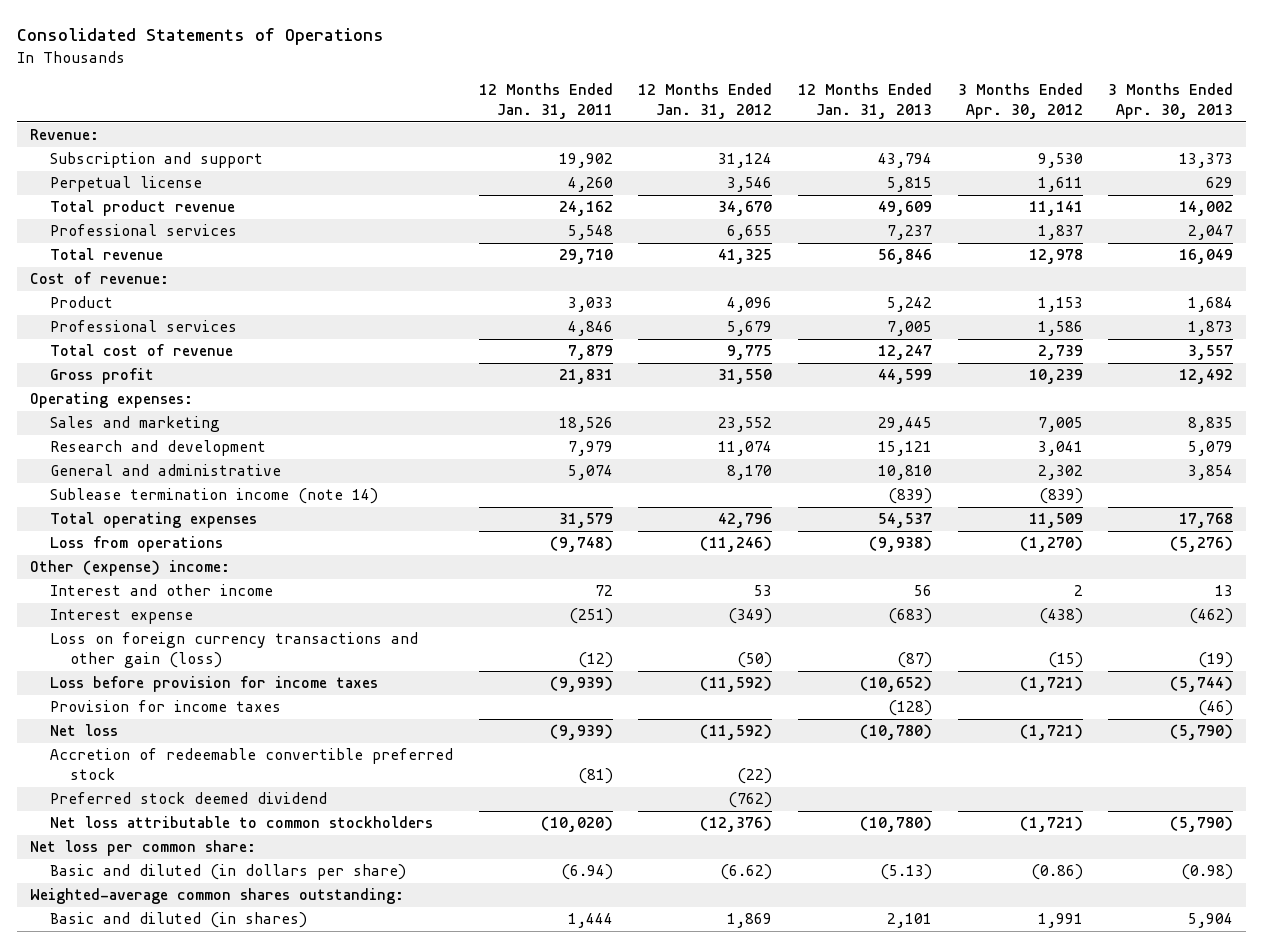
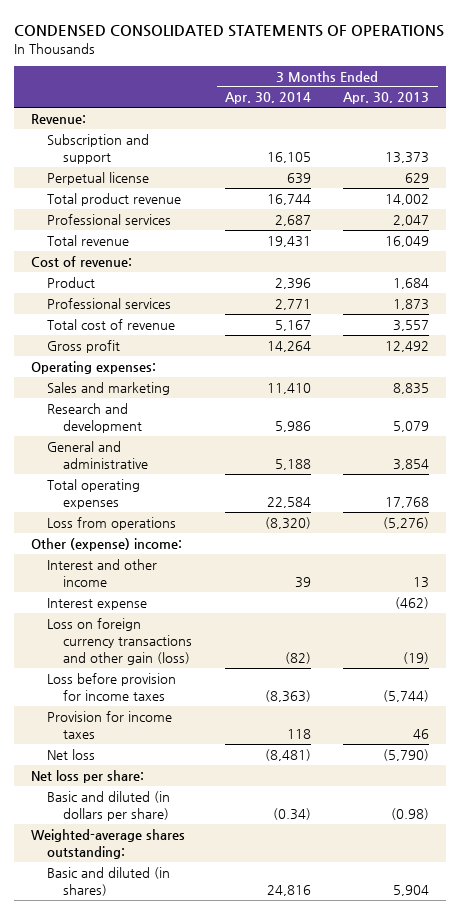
[17,28,385,46] Consolidated Statements of Operations -> [14,24,445,37] CONDENSED CONSOLIDATED STATEMENTS OF OPERATIONS
[478,83,613,120] 12 Months Ended Jan. 31, 2011 -> none
[638,83,773,120] 12 Months Ended Jan. 31, 2012 -> none
[798,83,933,120] 12 Months Ended Jan. 31, 2013 -> none
[957,83,1083,120] 3 Months Ended Apr. 30, 2012 -> none
none -> [224,92,311,105] Apr. 30, 2014
[50,488,379,505] Sublease termination income (note 14) -> none
[1198,700,1234,717] (46) -> [413,728,430,739] 46
[50,748,454,781] Accretion of redeemable convertible preferred stock -> none
[50,792,328,805] Preferred stock deemed dividend -> none
[50,816,434,829] Net loss attributable to common stockholders -> none
[30,840,257,857] Net loss per common share: -> [30,769,144,783] Net loss per share:
[30,888,405,905] Weighted-average common shares outstanding: -> [30,828,185,859] Weighted-average shares outstanding:

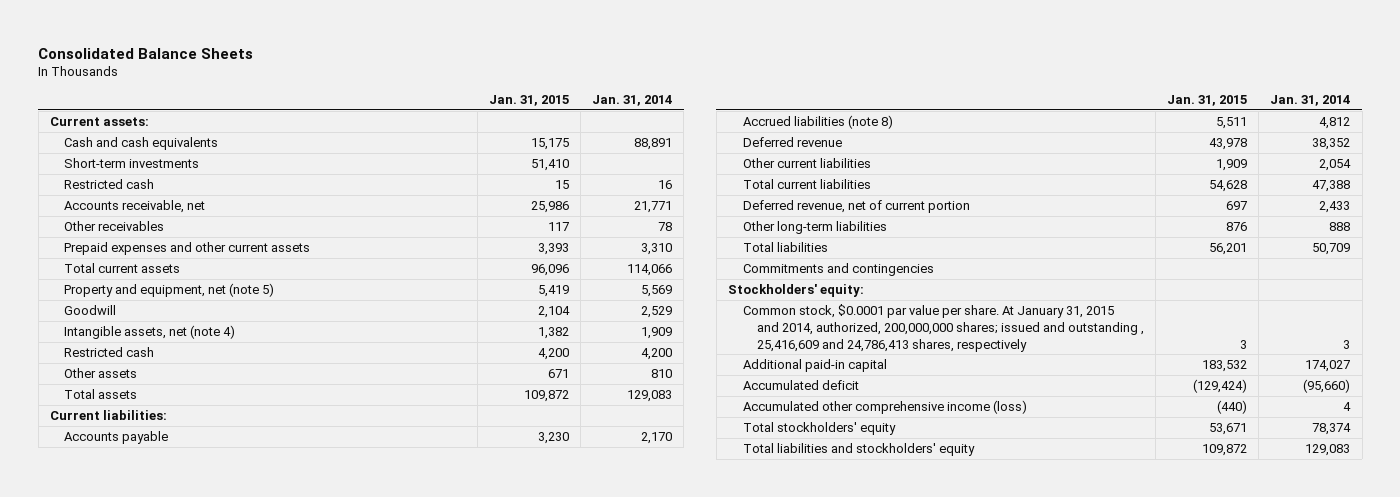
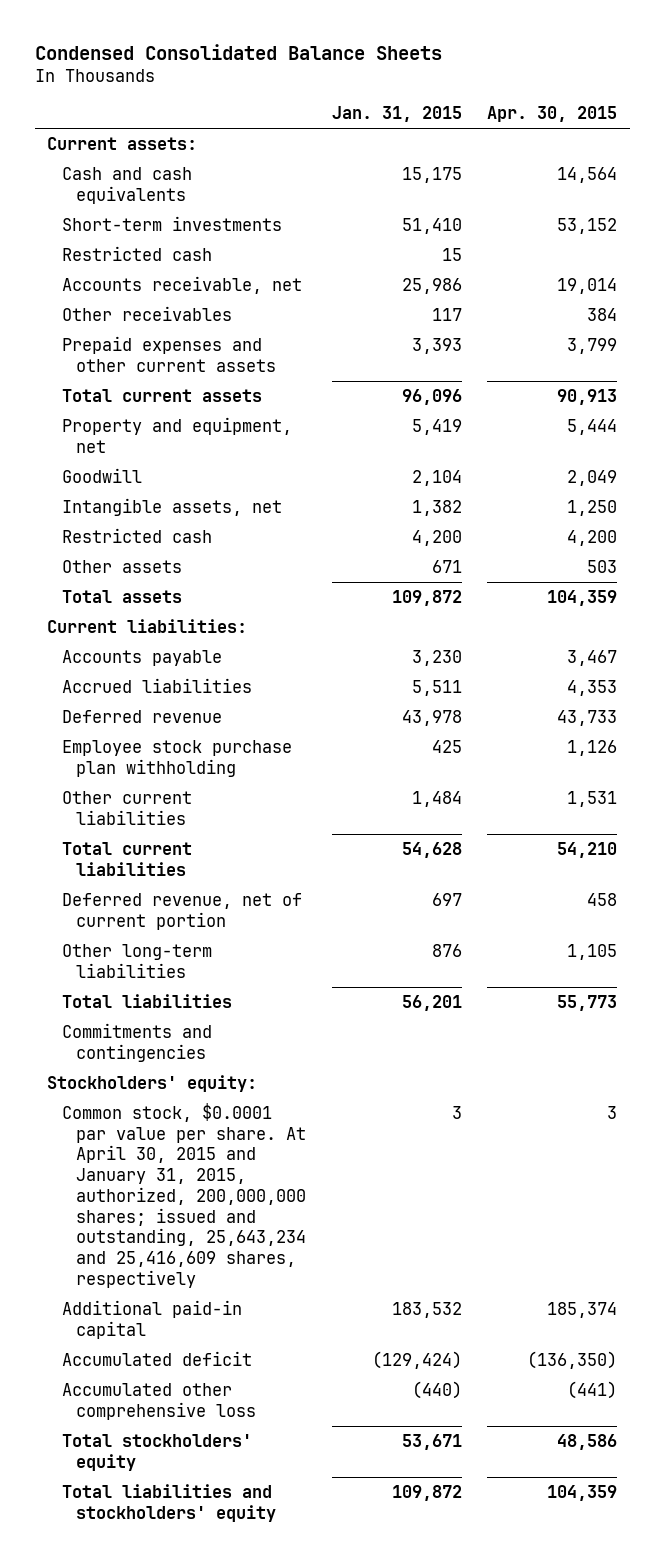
[38,47,254,59] Consolidated Balance Sheets -> [34,43,442,60] Condensed Consolidated Balance Sheets
[592,95,673,107] Jan. 31, 2014 -> none
none -> [487,106,618,123] Apr. 30, 2015
[64,282,275,297] Property and equipment, net (note 5) -> [61,416,292,453] Property and equipment, net
[64,324,236,339] Intangible assets, net (note 4) -> [61,497,282,516] Intangible assets, net
[742,114,893,129] Accrued liabilities (note 8) -> [61,677,252,693] Accrued liabilities
none -> [61,739,292,777] Employee stock purchase plan withholding
[1216,158,1248,171] 1,909 -> [411,790,462,807] 1,484
[742,303,1145,352] Common stock, $0.0001 par value per share. At January 31, 2015 and 2014, authorized, 200,000,000 shares; issued and outstanding , 25,416,609 and 24,786,413 shares, respectively -> [61,1102,307,1288] Common stock, $0.0001 par value per share. At April 30, 2015 and January 31, 2015, authorized, 200,000,000 shares; issued and outstanding, 25,643,234 and 25,416,609 shares, respectively
[742,399,1027,414] Accumulated other comprehensive income (loss) -> [61,1382,257,1420] Accumulated other comprehensive loss

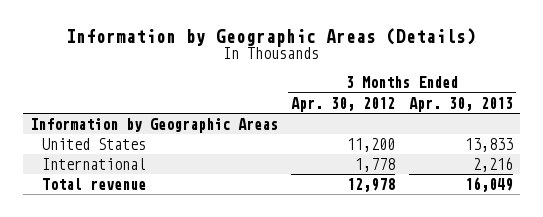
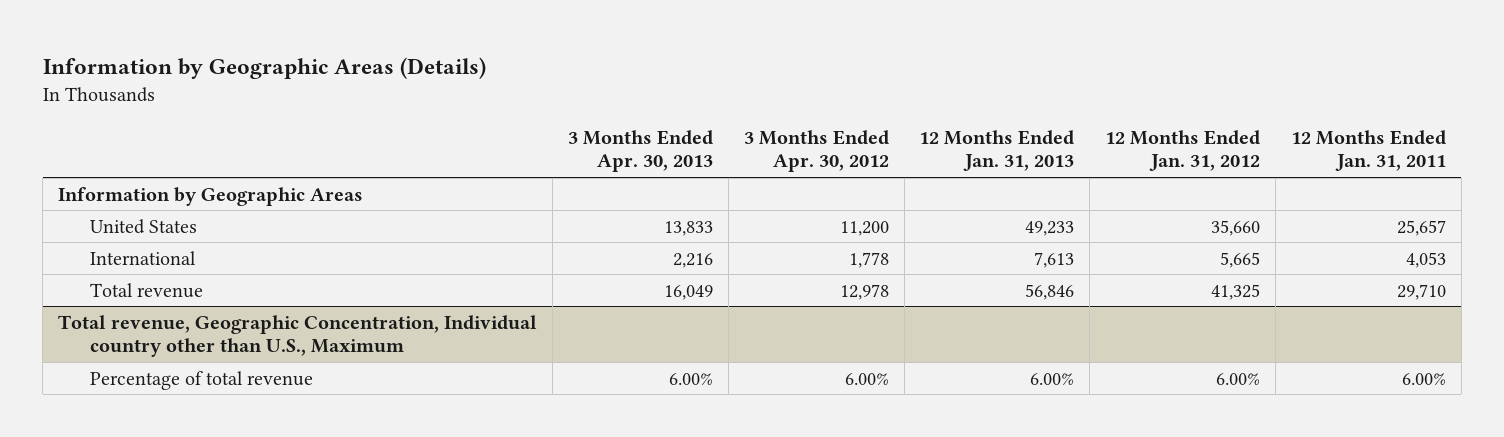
none -> [919,129,1075,172] 12 Months Ended Jan. 31, 2013
none -> [1105,129,1261,172] 12 Months Ended Jan. 31, 2012
none -> [1290,129,1446,172] 12 Months Ended Jan. 31, 2011
none -> [58,314,538,358] Total revenue, Geographic Concentration, Individual country other than U.S., Maximum
none -> [89,370,313,390] Percentage of total revenue

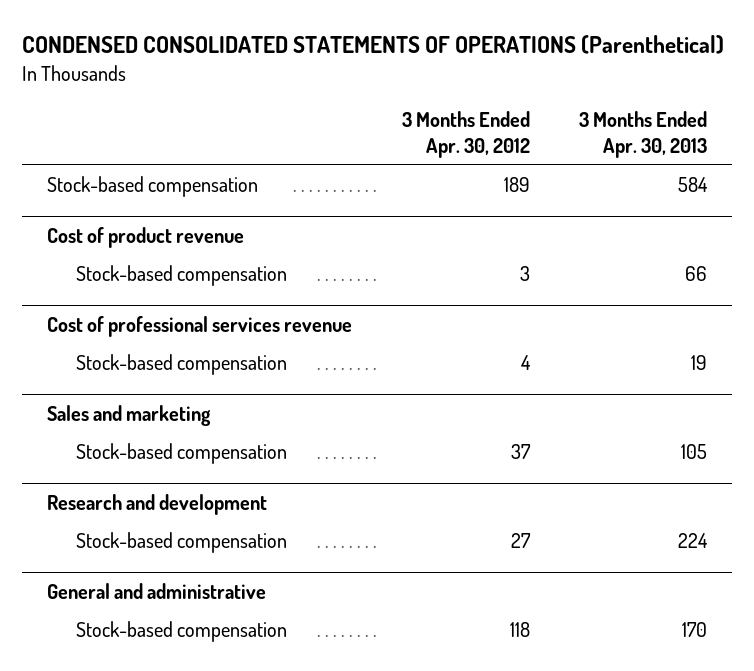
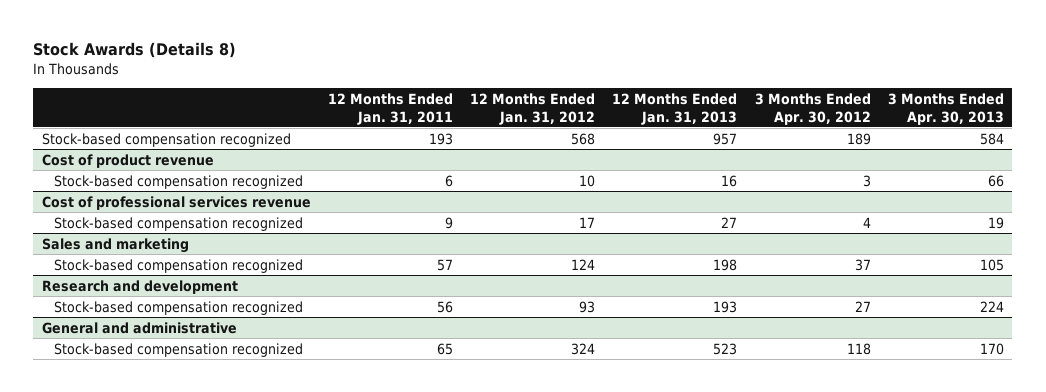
[22,35,725,55] CONDENSED CONSOLIDATED STATEMENTS OF OPERATIONS (Parenthetical) -> [33,42,237,59] Stock Awards (Details 8)
none -> [328,93,454,125] 12 Months Ended Jan. 31, 2011
none -> [470,93,596,125] 12 Months Ended Jan. 31, 2012
none -> [612,93,738,125] 12 Months Ended Jan. 31, 2013
[46,176,258,198] Stock-based compensation -> [41,132,291,147] Stock-based compensation recognized
[76,265,288,287] Stock-based compensation -> [53,174,303,189] Stock-based compensation recognized
[76,354,288,376] Stock-based compensation -> [53,216,303,231] Stock-based compensation recognized
[76,443,288,465] Stock-based compensation -> [53,258,303,273] Stock-based compensation recognized
[76,532,288,554] Stock-based compensation -> [53,300,303,315] Stock-based compensation recognized
[76,621,288,643] Stock-based compensation -> [53,342,303,357] Stock-based compensation recognized

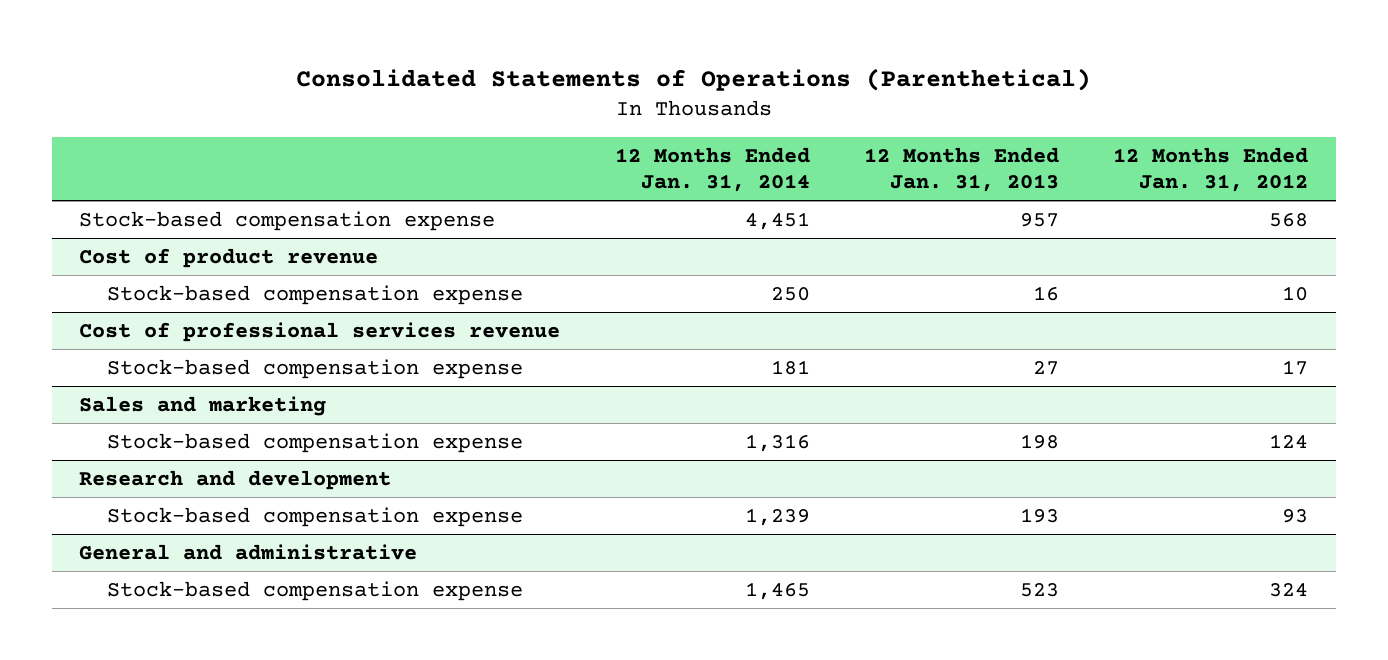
[33,42,237,59] Stock Awards (Details 8) -> [295,67,1091,91] Consolidated Statements of Operations (Parenthetical)
[328,93,454,125] 12 Months Ended Jan. 31, 2011 -> none
[754,93,871,125] 3 Months Ended Apr. 30, 2012 -> none
[887,93,1004,125] 3 Months Ended Apr. 30, 2013 -> none
none -> [614,147,810,192] 12 Months Ended Jan. 31, 2014
[41,132,291,147] Stock-based compensation recognized -> [79,211,496,232] Stock-based compensation expense
[53,174,303,189] Stock-based compensation recognized -> [106,285,523,306] Stock-based compensation expense
[53,216,303,231] Stock-based compensation recognized -> [106,359,523,380] Stock-based compensation expense
[53,258,303,273] Stock-based compensation recognized -> [106,433,523,454] Stock-based compensation expense
[53,300,303,315] Stock-based compensation recognized -> [106,507,523,528] Stock-based compensation expense
[53,342,303,357] Stock-based compensation recognized -> [106,581,523,602] Stock-based compensation expense

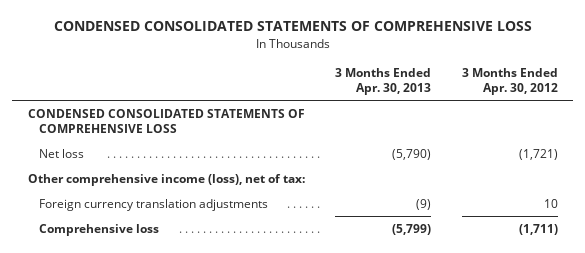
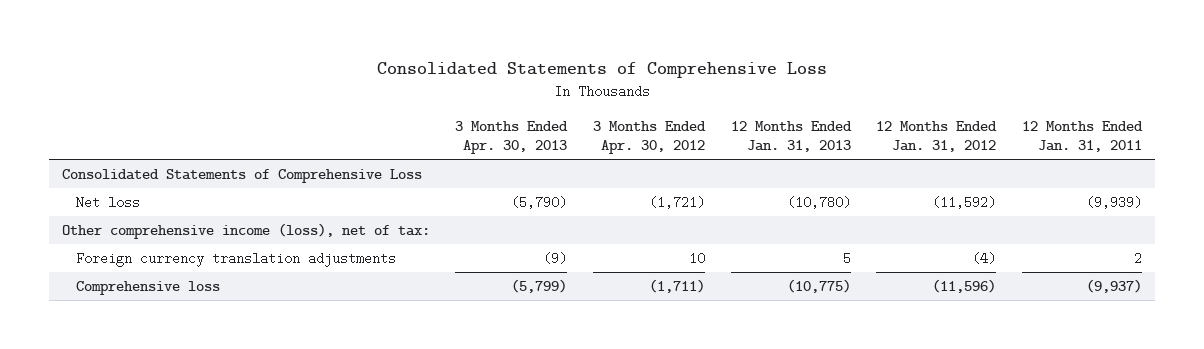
[53,21,532,32] CONDENSED CONSOLIDATED STATEMENTS OF COMPREHENSIVE LOSS -> [376,62,827,79] Consolidated Statements of Comprehensive Loss
none -> [730,121,852,153] 12 Months Ended Jan. 31, 2013
none -> [876,121,998,153] 12 Months Ended Jan. 31, 2012
none -> [1021,121,1143,153] 12 Months Ended Jan. 31, 2011
[27,108,305,134] CONDENSED CONSOLIDATED STATEMENTS OF COMPREHENSIVE LOSS -> [61,169,422,184] Consolidated Statements of Comprehensive Loss

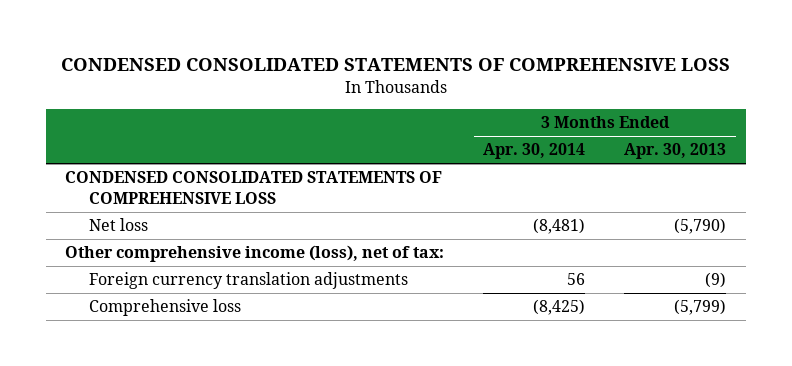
[376,62,827,79] Consolidated Statements of Comprehensive Loss -> [60,57,730,71] CONDENSED CONSOLIDATED STATEMENTS OF COMPREHENSIVE LOSS
[592,121,706,155] 3 Months Ended Apr. 30, 2012 -> none
[730,121,852,153] 12 Months Ended Jan. 31, 2013 -> none
[876,121,998,153] 12 Months Ended Jan. 31, 2012 -> none
[1021,121,1143,153] 12 Months Ended Jan. 31, 2011 -> none
none -> [483,143,586,160] Apr. 30, 2014
[61,169,422,184] Consolidated Statements of Comprehensive Loss -> [65,171,443,205] CONDENSED CONSOLIDATED STATEMENTS OF COMPREHENSIVE LOSS

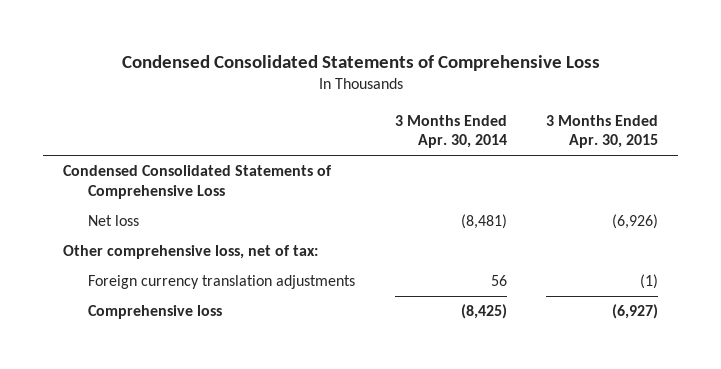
[60,57,730,71] CONDENSED CONSOLIDATED STATEMENTS OF COMPREHENSIVE LOSS -> [121,54,600,71] Condensed Consolidated Statements of Comprehensive Loss
[624,143,727,160] Apr. 30, 2013 -> none
none -> [546,114,659,149] 3 Months Ended Apr. 30, 2015
[65,171,443,205] CONDENSED CONSOLIDATED STATEMENTS OF COMPREHENSIVE LOSS -> [62,165,332,199] Condensed Consolidated Statements of Comprehensive Loss
[65,245,445,263] Other comprehensive income (loss), net of tax: -> [62,245,318,260] Other comprehensive loss, net of tax:

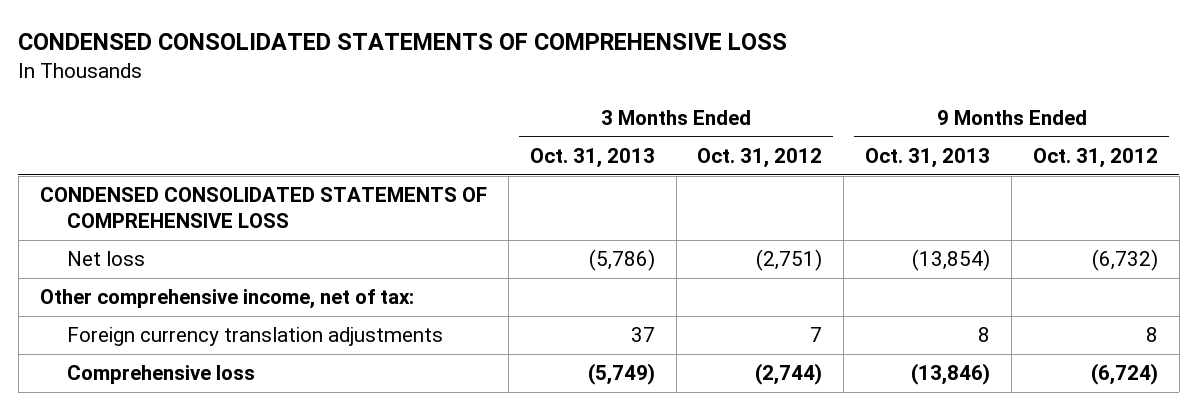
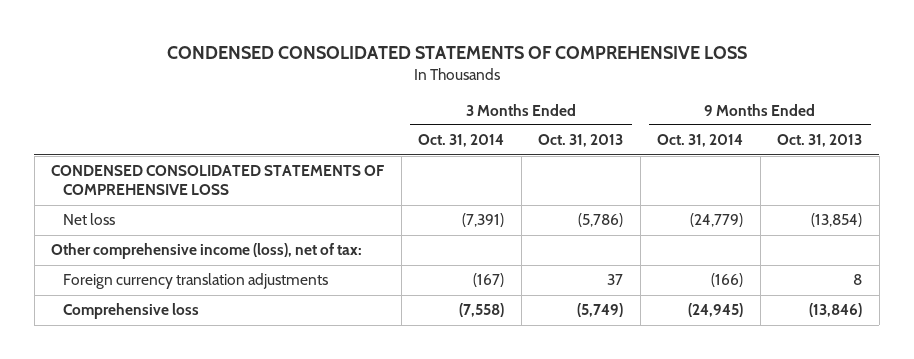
[697,148,823,169] Oct. 31, 2012 -> none
[1032,148,1158,169] Oct. 31, 2012 -> none
none -> [418,134,505,148] Oct. 31, 2014
none -> [657,134,744,148] Oct. 31, 2014
[39,289,414,310] Other comprehensive income, net of tax: -> [51,243,363,260] Other comprehensive income (loss), net of tax:

